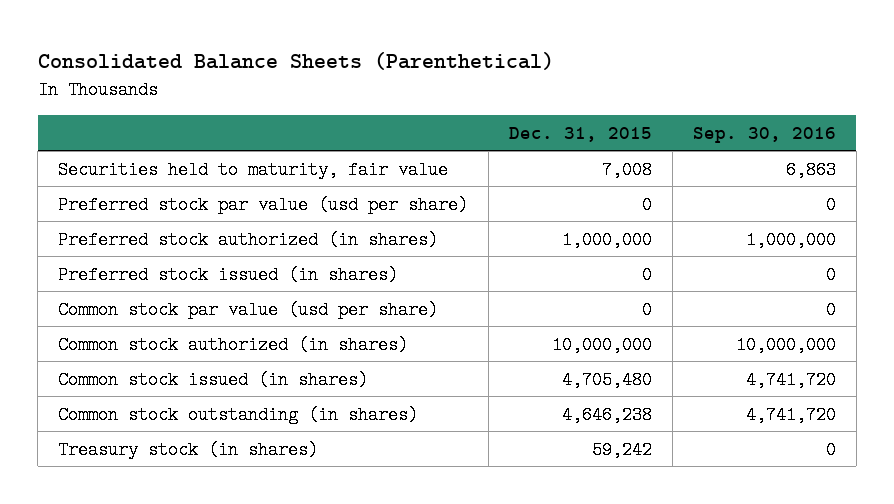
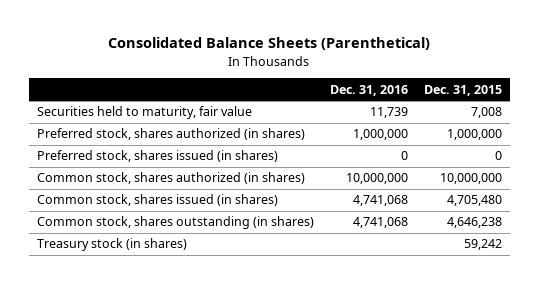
[693,126,837,143] Sep. 30, 2016 -> none
none -> [329,84,408,96] Dec. 31, 2016
[58,195,469,214] Preferred stock par value (usd per share) -> none
[58,300,439,319] Common stock par value (usd per share) -> none
[58,230,439,249] Preferred stock authorized (in shares) -> [36,128,305,141] Preferred stock, shares authorized (in shares)
[58,265,399,284] Preferred stock issued (in shares) -> [36,150,278,163] Preferred stock, shares issued (in shares)
[58,335,409,354] Common stock authorized (in shares) -> [36,172,305,185] Common stock, shares authorized (in shares)
[58,370,369,389] Common stock issued (in shares) -> [36,194,278,207] Common stock, shares issued (in shares)
[58,405,419,424] Common stock outstanding (in shares) -> [36,216,314,230] Common stock, shares outstanding (in shares)

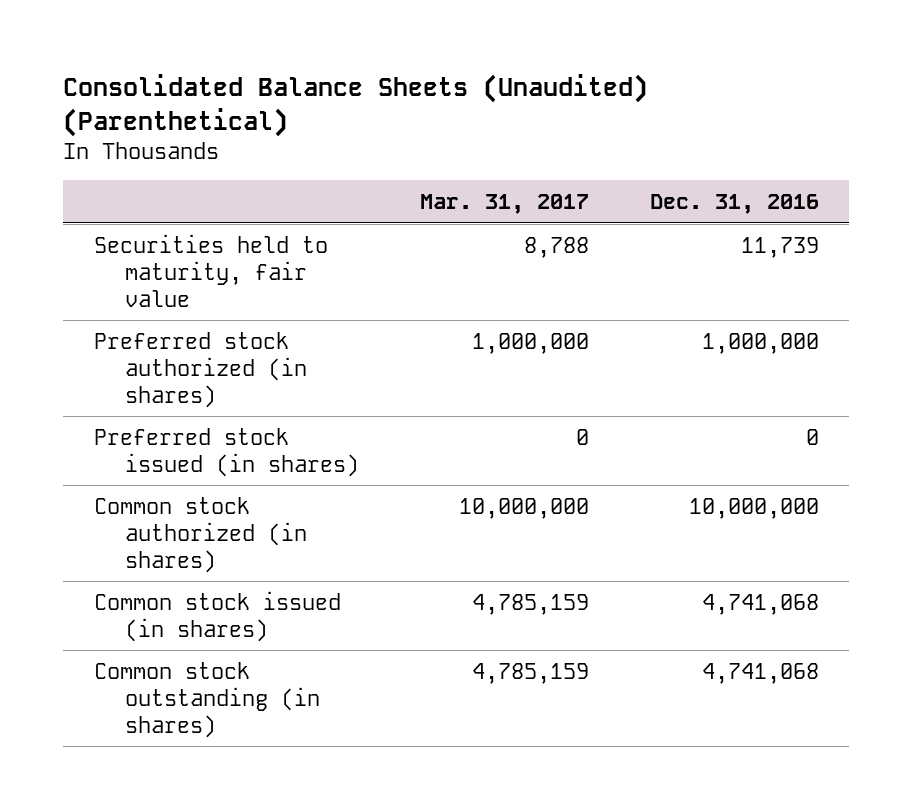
[108,37,431,51] Consolidated Balance Sheets (Parenthetical) -> [63,74,649,137] Consolidated Balance Sheets (Unaudited) (Parenthetical)
[423,84,502,96] Dec. 31, 2015 -> none
none -> [419,193,589,214] Mar. 31, 2017
[36,238,187,252] Treasury stock (in shares) -> none
[36,128,305,141] Preferred stock, shares authorized (in shares) -> [93,331,308,408] Preferred stock authorized (in shares)
[36,150,278,163] Preferred stock, shares issued (in shares) -> [93,427,360,477] Preferred stock issued (in shares)
[36,172,305,185] Common stock, shares authorized (in shares) -> [93,496,308,573] Common stock authorized (in shares)
[36,194,278,207] Common stock, shares issued (in shares) -> [93,590,341,642] Common stock issued (in shares)
[36,216,314,230] Common stock, shares outstanding (in shares) -> [93,661,321,738] Common stock outstanding (in shares)

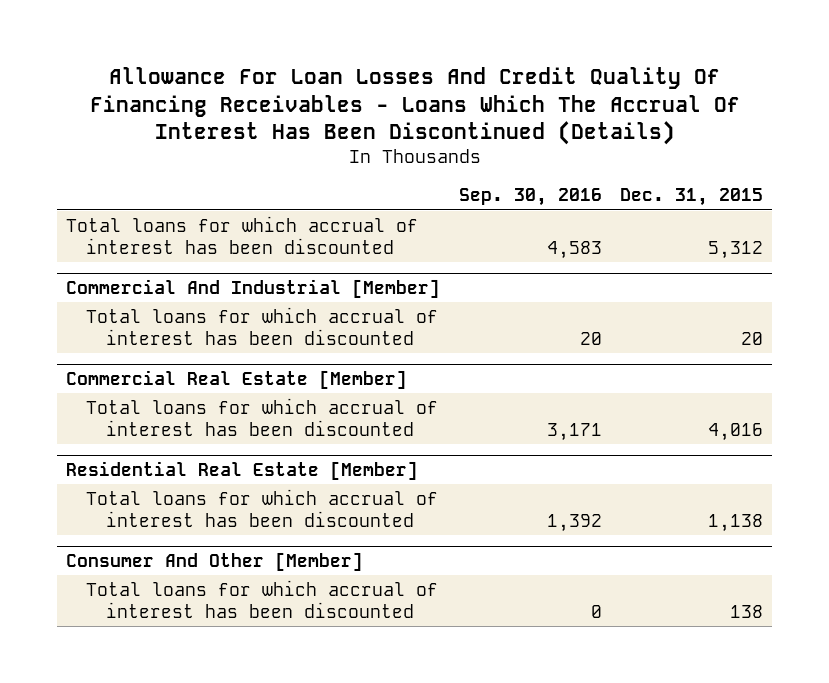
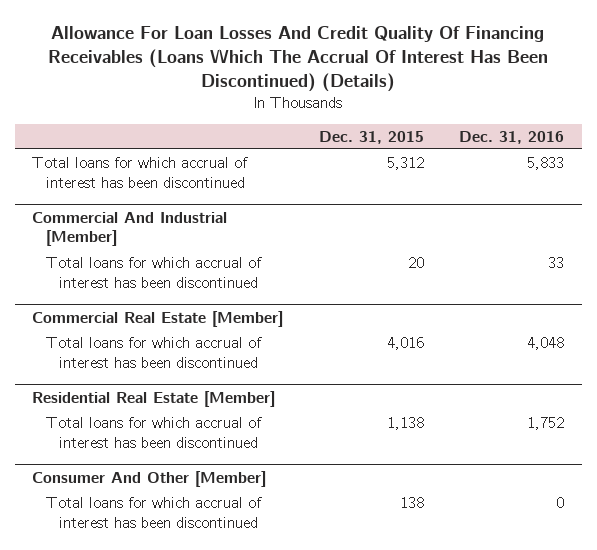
[89,67,740,146] Allowance For Loan Losses And Credit Quality Of Financing Receivables - Loans Which The Accrual Of Interest Has Been Discontinued (Details) -> [48,25,549,93] Allowance For Loan Losses And Credit Quality Of Financing Receivables (Loans Which The Accrual Of Interest Has Been Discontinued) (Details)
[458,188,602,207] Sep. 30, 2016 -> none
none -> [459,130,565,144] Dec. 31, 2016
[66,215,419,254] Total loans for which accrual of interest has been discounted -> [32,156,249,188] Total loans for which accrual of interest has been discontinued
[85,306,438,345] Total loans for which accrual of interest has been discounted -> [45,256,262,288] Total loans for which accrual of interest has been discontinued
[85,397,438,436] Total loans for which accrual of interest has been discounted -> [45,336,262,368] Total loans for which accrual of interest has been discontinued
[85,488,438,527] Total loans for which accrual of interest has been discounted -> [45,416,262,448] Total loans for which accrual of interest has been discontinued
[85,579,438,618] Total loans for which accrual of interest has been discounted -> [45,496,262,528] Total loans for which accrual of interest has been discontinued

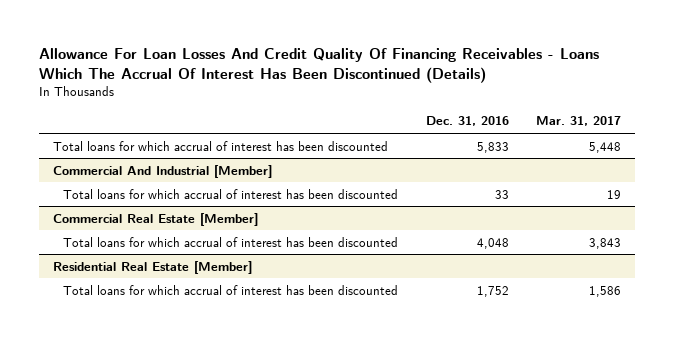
[48,25,549,93] Allowance For Loan Losses And Credit Quality Of Financing Receivables (Loans Which The Accrual Of Interest Has Been Discontinued) (Details) -> [38,47,599,83] Allowance For Loan Losses And Credit Quality Of Financing Receivables - Loans Which The Accrual Of Interest Has Been Discontinued (Details)
[318,130,424,144] Dec. 31, 2015 -> none
none -> [535,116,621,127] Mar. 31, 2017
[32,156,249,188] Total loans for which accrual of interest has been discontinued -> [52,140,388,151] Total loans for which accrual of interest has been discounted
[45,256,262,288] Total loans for which accrual of interest has been discontinued -> [63,188,399,199] Total loans for which accrual of interest has been discounted
[45,336,262,368] Total loans for which accrual of interest has been discontinued -> [63,236,399,247] Total loans for which accrual of interest has been discounted
[32,470,267,487] Consumer And Other [Member] -> none
[45,496,262,528] Total loans for which accrual of interest has been discontinued -> none
[45,416,262,448] Total loans for which accrual of interest has been discontinued -> [63,284,399,295] Total loans for which accrual of interest has been discounted

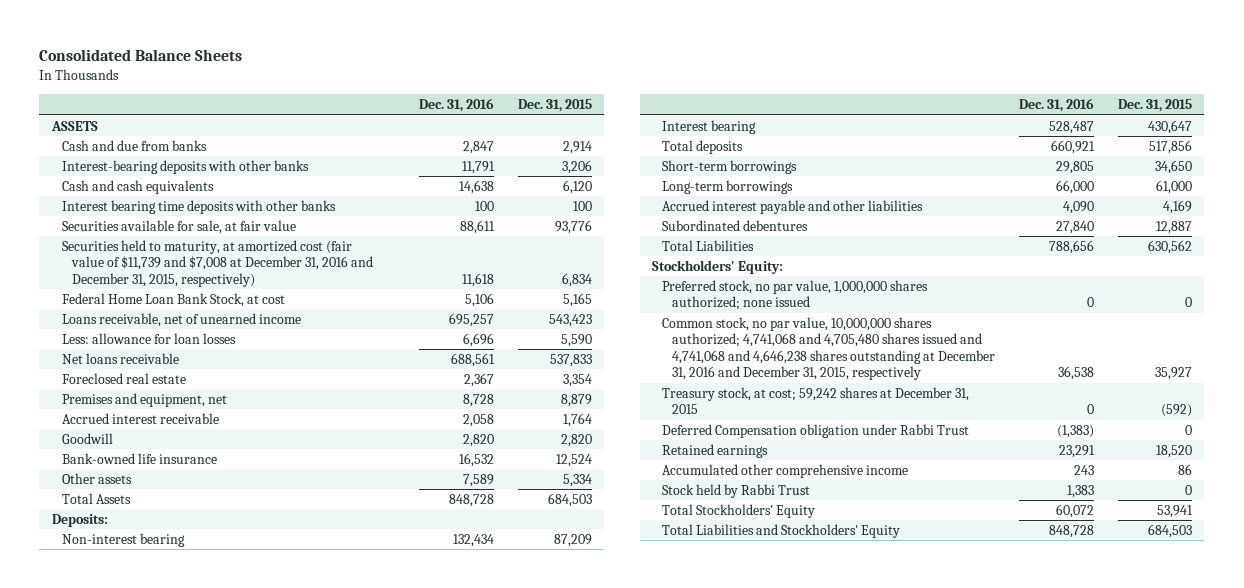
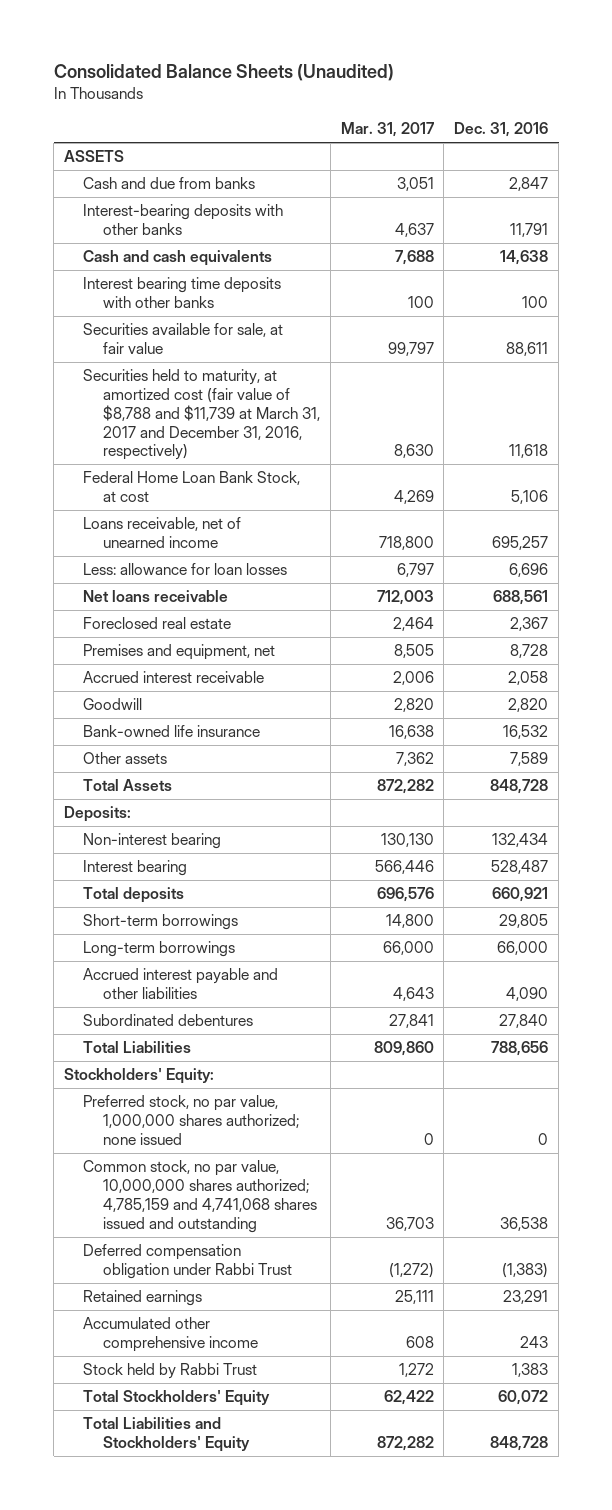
[39,49,243,62] Consolidated Balance Sheets -> [53,64,394,82] Consolidated Balance Sheets (Unaudited)
[518,99,593,113] Dec. 31, 2015 -> none
none -> [340,122,434,138] Mar. 31, 2017
[61,239,373,287] Securities held to maturity, at amortized cost (fair value of $11,739 and $7,008 at December 31, 2016 and December 31, 2015, respectively) -> [83,369,320,461] Securities held to maturity, at amortized cost (fair value of $8,788 and $11,739 at March 31, 2017 and December 31, 2016, respectively)
[661,386,969,415] Treasury stock, at cost; 59,242 shares at December 31, 2015 -> none
[661,316,995,381] Common stock, no par value, 10,000,000 shares authorized; 4,741,068 and 4,705,480 shares issued and 4,741,068 and 4,646,238 shares outstanding at December 31, 2016 and December 31, 2015, respectively -> [83,1160,317,1233] Common stock, no par value, 10,000,000 shares authorized; 4,785,159 and 4,741,068 shares issued and outstanding
[661,423,969,438] Deferred Compensation obligation under Rabbi Trust -> [83,1244,292,1280] Deferred compensation obligation under Rabbi Trust

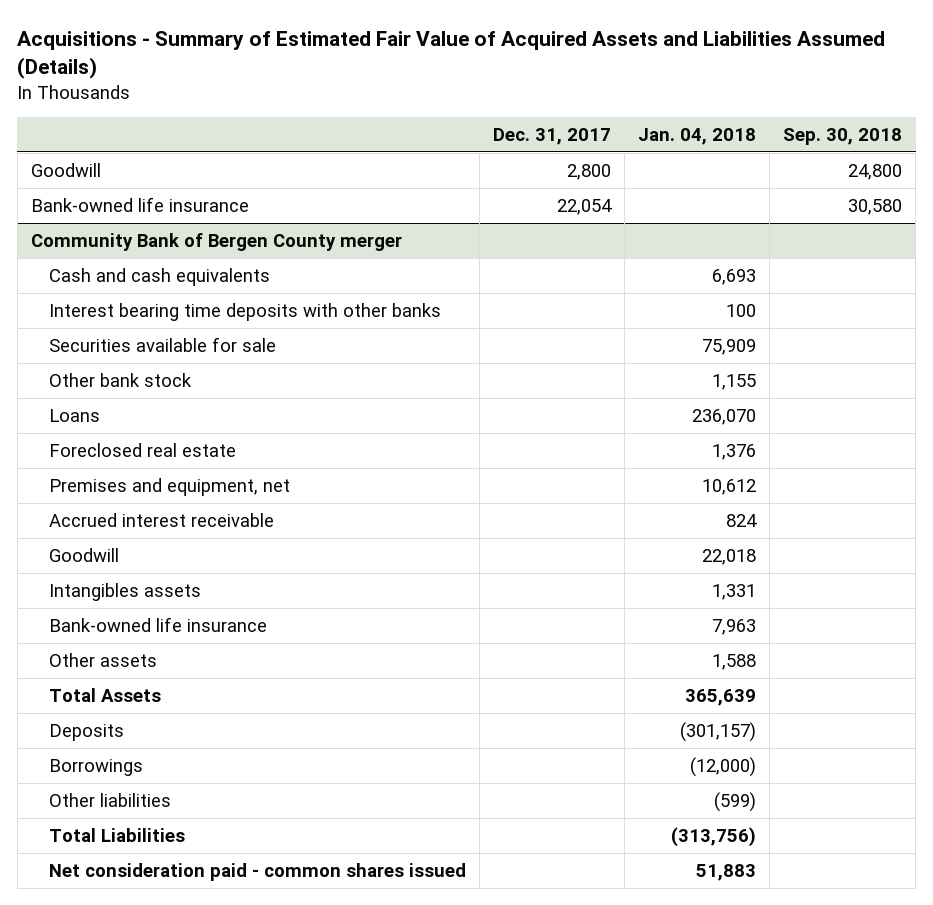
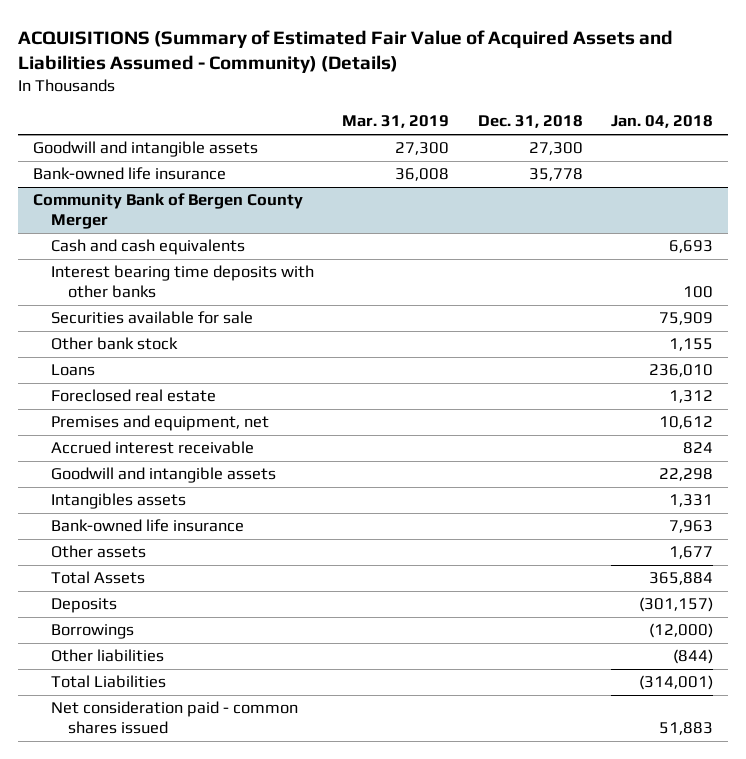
[17,30,886,79] Acquisitions - Summary of Estimated Fair Value of Acquired Assets and Liabilities Assumed (Details) -> [18,29,674,74] ACQUISITIONS (Summary of Estimated Fair Value of Acquired Assets and Liabilities Assumed - Community) (Details)
[493,127,612,145] Dec. 31, 2017 -> none
[783,127,903,145] Sep. 30, 2018 -> none
none -> [342,115,450,129] Mar. 31, 2019
none -> [477,115,583,129] Dec. 31, 2018
[30,162,101,177] Goodwill -> [32,141,258,158] Goodwill and intangible assets
[30,232,402,251] Community Bank of Bergen County merger -> [32,193,303,230] Community Bank of Bergen County Merger
[692,408,757,425] 236,070 -> [649,364,714,378] 236,010
[712,443,757,460] 1,376 -> [669,390,714,404] 1,312
[49,547,120,562] Goodwill -> [50,467,276,484] Goodwill and intangible assets
[702,548,757,565] 22,018 -> [659,468,714,482] 22,298
[712,653,757,670] 1,588 -> [669,546,714,560] 1,677
[685,688,757,706] 365,639 -> [649,572,714,586] 365,884
[714,791,757,812] (599) -> [673,649,714,665] (844)
[671,826,757,847] (313,756) -> [639,675,714,691] (314,001)

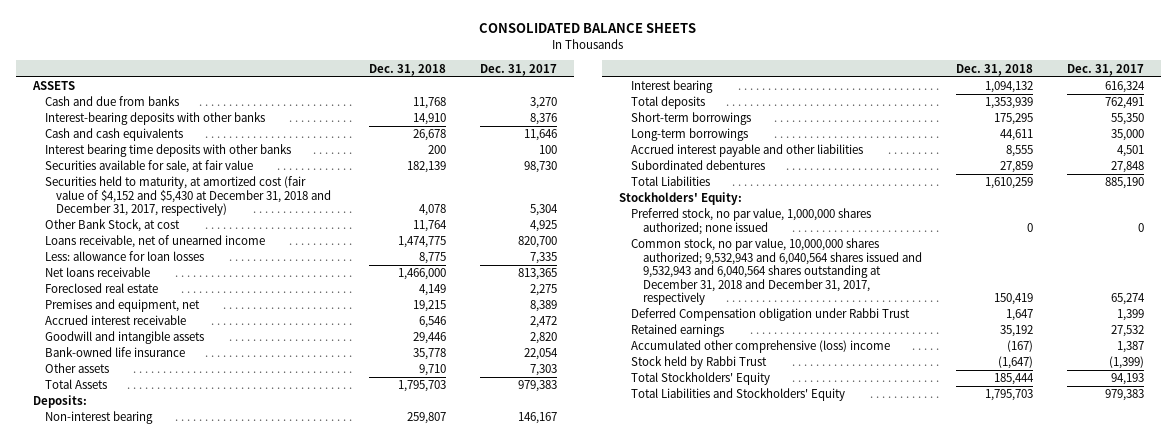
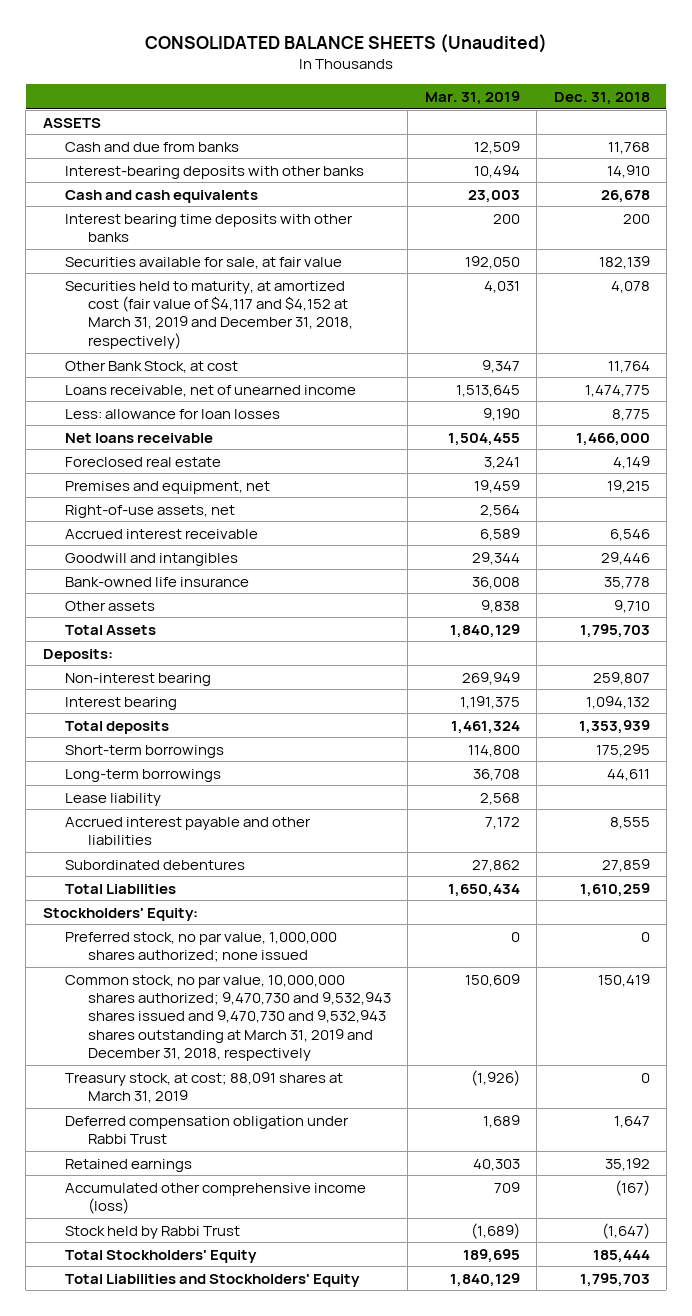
[479,23,697,34] CONSOLIDATED BALANCE SHEETS -> [145,33,548,53] CONSOLIDATED BALANCE SHEETS (Unaudited)
[480,63,558,76] Dec. 31, 2017 -> none
none -> [424,90,520,105] Mar. 31, 2019
[44,176,332,217] Securities held to maturity, at amortized cost (fair value of $4,152 and $5,430 at December 31, 2018 and December 31, 2017, respectively) -> [65,280,353,349] Securities held to maturity, at amortized cost (fair value of $4,117 and $4,152 at March 31, 2019 and December 31, 2018, respectively)
none -> [65,504,236,518] Right-of-use assets, net
[44,331,204,345] Goodwill and intangible assets -> [65,552,239,566] Goodwill and intangibles
none -> [65,792,162,806] Lease liability
[631,238,922,306] Common stock, no par value, 10,000,000 shares authorized; 9,532,943 and 6,040,564 shares issued and 9,532,943 and 6,040,564 shares outstanding at December 31, 2018 and December 31, 2017, respectively -> [65,974,391,1062] Common stock, no par value, 10,000,000 shares authorized; 9,470,730 and 9,532,943 shares issued and 9,470,730 and 9,532,943 shares outstanding at March 31, 2019 and December 31, 2018, respectively
none -> [65,1071,344,1104] Treasury stock, at cost; 88,091 shares at March 31, 2019
[631,308,911,322] Deferred Compensation obligation under Rabbi Trust -> [65,1115,350,1145] Deferred compensation obligation under Rabbi Trust
[631,340,891,354] Accumulated other comprehensive (loss) income -> [65,1182,367,1215] Accumulated other comprehensive income (loss)

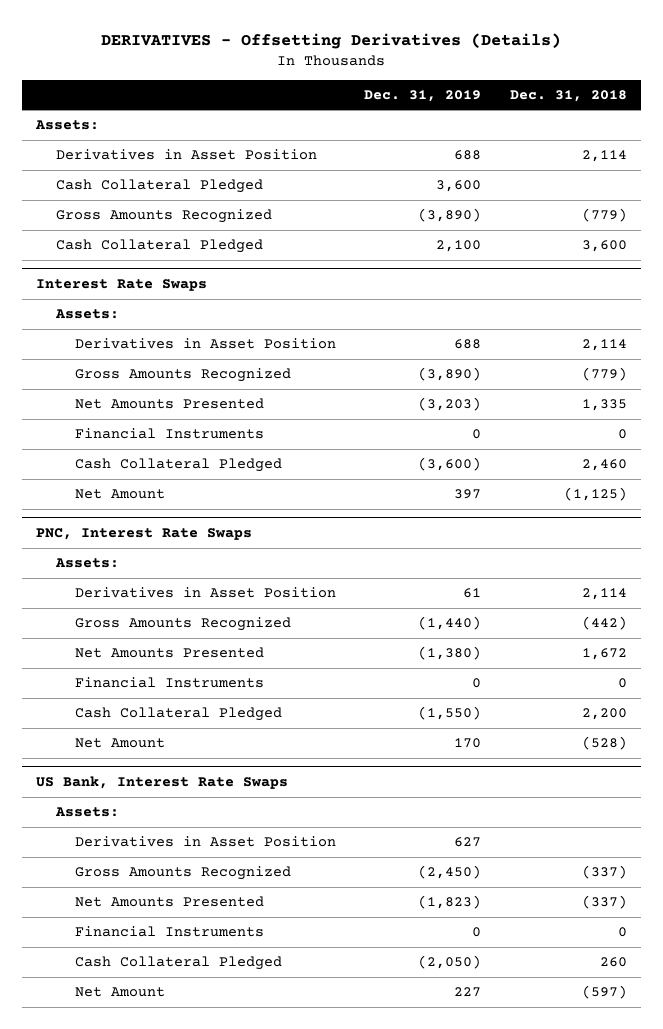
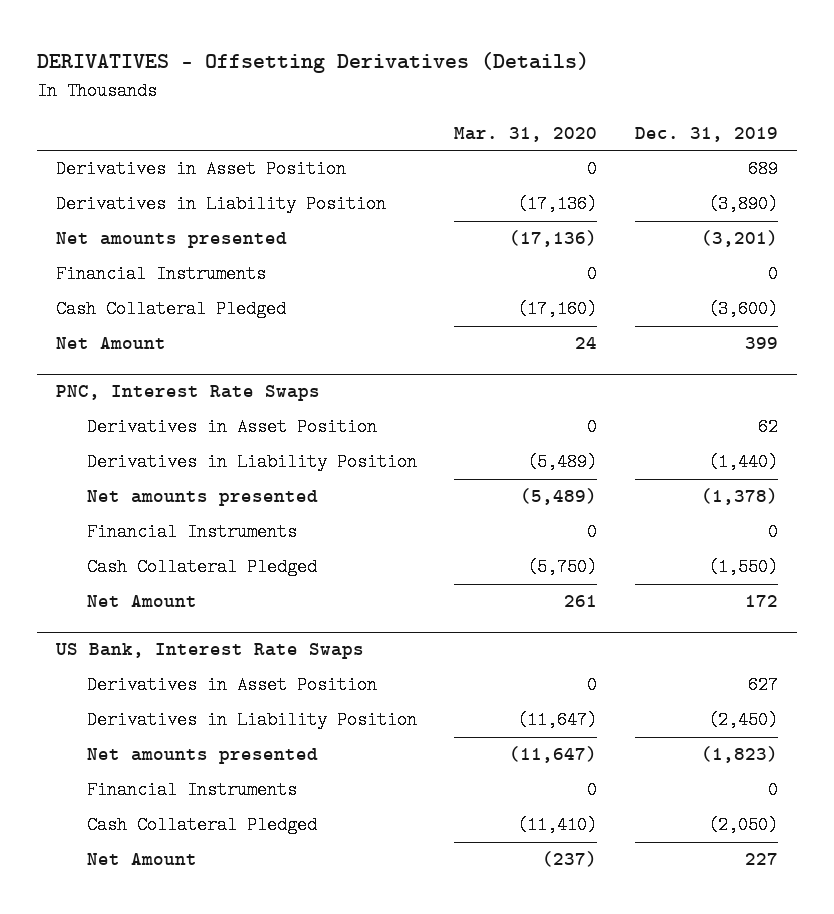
[509,89,627,102] Dec. 31, 2018 -> none
none -> [454,127,598,143] Mar. 31, 2020
[35,120,100,131] Assets: -> none
[55,179,263,194] Cash Collateral Pledged -> none
[55,239,263,254] Cash Collateral Pledged -> none
[36,279,208,292] Interest Rate Swaps -> none
[54,309,119,320] Assets: -> none
[75,338,337,350] Derivatives in Asset Position -> none
[75,368,292,383] Gross Amounts Recognized -> none
[454,150,482,161] 688 -> [747,160,778,179] 689
[55,209,272,224] Gross Amounts Recognized -> [55,195,386,214] Derivatives in Liability Position
[75,398,265,410] Net Amounts Presented -> [55,232,287,249] Net amounts presented
[418,397,482,412] (3,203) -> [700,230,778,248] (3,201)
[454,489,482,500] 397 -> [744,337,778,350] 399
[54,558,119,569] Assets: -> none
[463,588,482,599] 61 -> [757,418,778,437] 62
[75,617,292,632] Gross Amounts Recognized -> [86,453,417,472] Derivatives in Liability Position
[75,647,265,659] Net Amounts Presented -> [86,490,318,507] Net amounts presented
[418,646,482,661] (1,380) -> [700,488,778,506] (1,378)
[454,738,482,749] 170 -> [744,595,778,608] 172
[54,807,119,818] Assets: -> none
[75,866,292,881] Gross Amounts Recognized -> [86,711,417,730] Derivatives in Liability Position
[75,896,265,908] Net Amounts Presented -> [86,748,318,765] Net amounts presented

